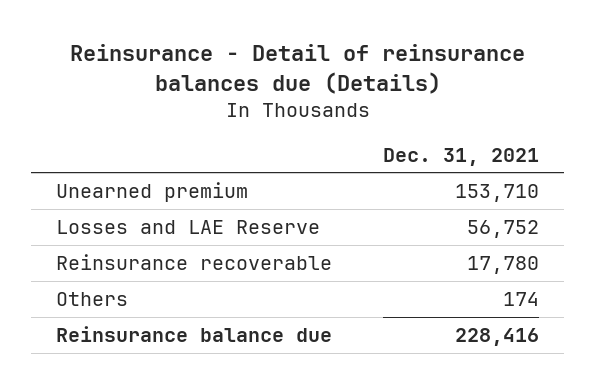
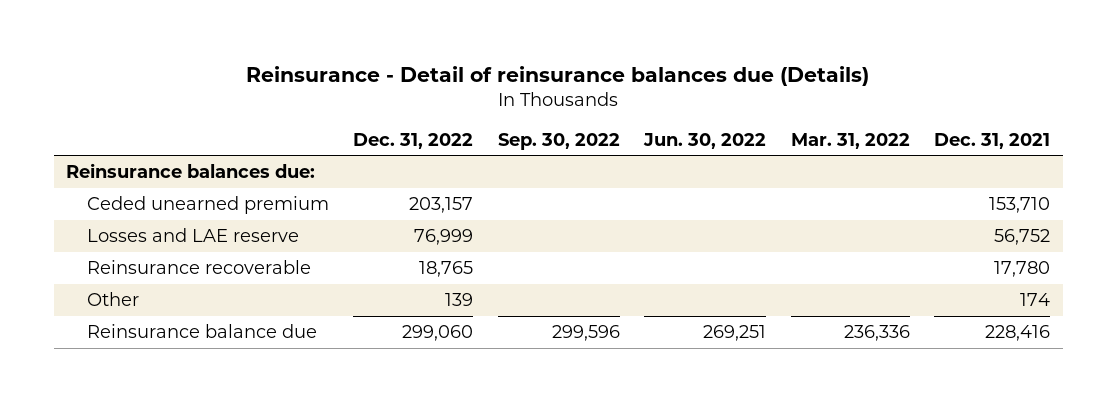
none -> [353,132,474,149] Dec. 31, 2022
none -> [497,132,620,150] Sep. 30, 2022
none -> [643,132,767,149] Jun. 30, 2022
none -> [790,132,910,149] Mar. 31, 2022
none -> [66,163,316,179] Reinsurance balances due:
[56,181,249,202] Unearned premium -> [86,196,329,215] Ceded unearned premium
[56,219,321,234] Losses and LAE Reserve -> [86,228,299,243] Losses and LAE reserve
[56,291,129,306] Others -> [86,292,139,307] Other

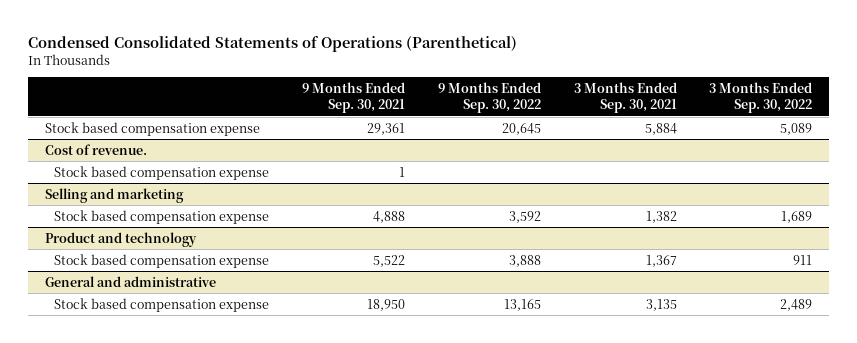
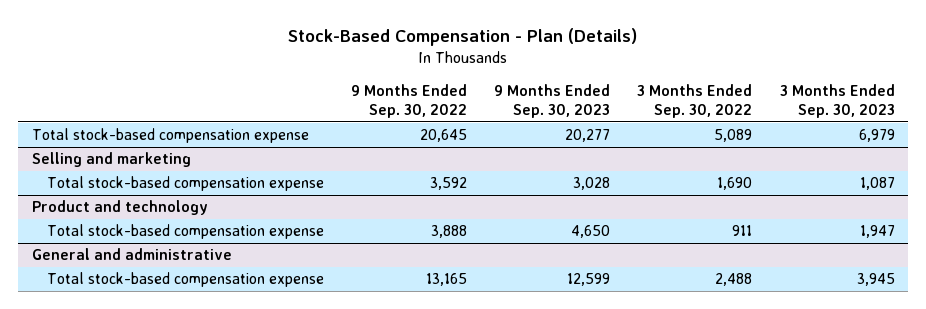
[28,35,518,52] Condensed Consolidated Statements of Operations (Parenthetical) -> [288,27,638,46] Stock-Based Compensation - Plan (Details)
[301,82,405,114] 9 Months Ended Sep. 30, 2021 -> none
[573,82,677,114] 3 Months Ended Sep. 30, 2021 -> none
none -> [494,83,611,118] 9 Months Ended Sep. 30, 2023
none -> [779,83,895,118] 3 Months Ended Sep. 30, 2023
[44,143,147,155] Cost of revenue. -> none
[53,165,269,180] Stock based compensation expense -> none
[44,121,260,136] Stock based compensation expense -> [31,128,309,144] Total stock-based compensation expense
[53,209,269,224] Stock based compensation expense -> [46,176,324,192] Total stock-based compensation expense
[781,210,813,223] 1,689 -> [717,177,753,191] 1,690
[53,253,269,268] Stock based compensation expense -> [46,224,324,240] Total stock-based compensation expense
[53,297,269,312] Stock based compensation expense -> [46,272,324,288] Total stock-based compensation expense
[780,298,813,311] 2,489 -> [715,273,753,287] 2,488

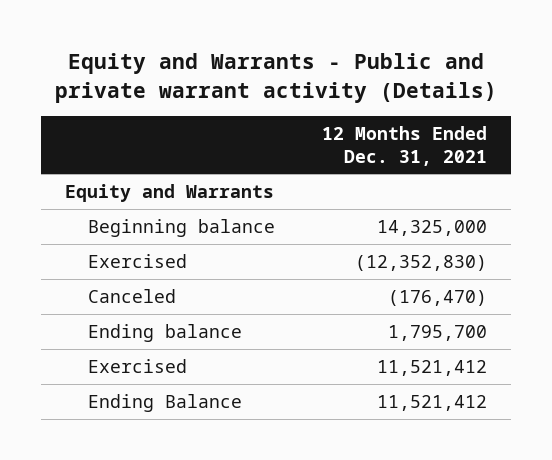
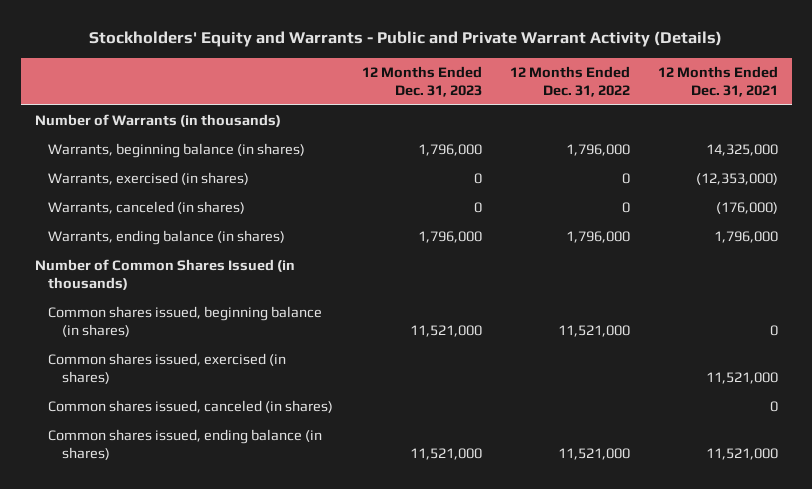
[55,53,498,103] Equity and Warrants - Public and private warrant activity (Details) -> [89,31,723,48] Stockholders' Equity and Warrants - Public and Private Warrant Activity (Details)
none -> [361,65,482,97] 12 Months Ended Dec. 31, 2023
none -> [509,65,630,97] 12 Months Ended Dec. 31, 2022
[64,183,274,202] Equity and Warrants -> none
[88,358,188,373] Exercised -> none
[88,393,243,412] Ending Balance -> none
none -> [34,114,281,128] Number of Warrants (in thousands)
[88,218,276,237] Beginning balance -> [48,143,306,159] Warrants, beginning balance (in shares)
[88,253,188,268] Exercised -> [48,172,250,186] Warrants, exercised (in shares)
[355,254,488,271] (12,352,830) -> [695,173,778,186] (12,353,000)
[88,288,177,303] Canceled -> [48,201,246,215] Warrants, canceled (in shares)
[388,289,488,306] (176,470) -> [715,202,778,215] (176,000)
[88,323,243,342] Ending balance -> [48,230,286,246] Warrants, ending balance (in shares)
[388,324,488,341] 1,795,700 -> [713,231,778,244] 1,796,000
none -> [34,259,295,291] Number of Common Shares Issued (in thousands)
none -> [48,306,323,338] Common shares issued, beginning balance (in shares)
none -> [48,353,287,385] Common shares issued, exercised (in shares)
none -> [48,400,334,414] Common shares issued, canceled (in shares)
none -> [48,429,323,461] Common shares issued, ending balance (in shares)

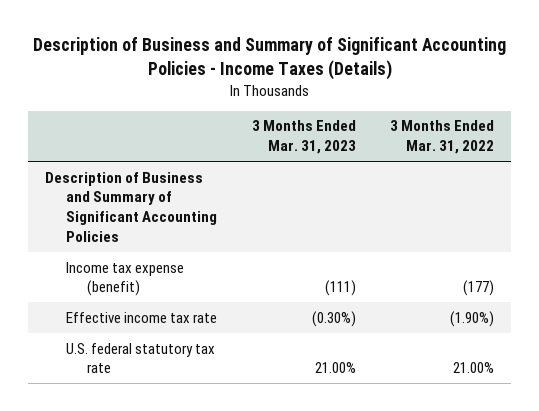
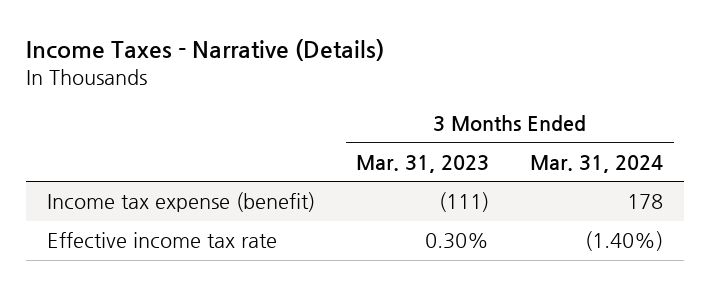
[32,37,506,81] Description of Business and Summary of Significant Accounting Policies - Income Taxes (Details) -> [25,38,384,61] Income Taxes - Narrative (Details)
[390,120,495,155] 3 Months Ended Mar. 31, 2022 -> none
none -> [530,154,664,173] Mar. 31, 2024
[45,171,218,242] Description of Business and Summary of Significant Accounting Policies -> none
[66,342,216,374] U.S. federal statutory tax rate -> none
[311,310,356,327] (0.30%) -> [424,233,489,250] 0.30%

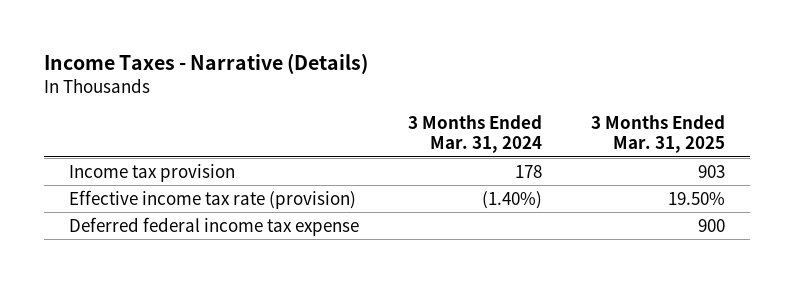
[355,154,489,173] Mar. 31, 2023 -> none
none -> [591,115,726,154] 3 Months Ended Mar. 31, 2025
[46,192,315,213] Income tax expense (benefit) -> [68,163,235,182] Income tax provision
[46,232,277,249] Effective income tax rate -> [68,189,356,209] Effective income tax rate (provision)
none -> [68,216,359,236] Deferred federal income tax expense

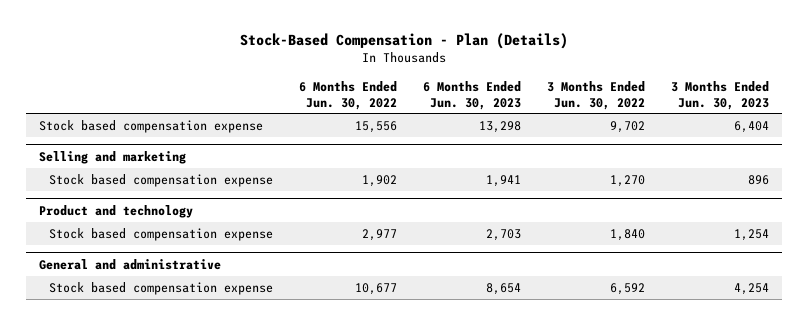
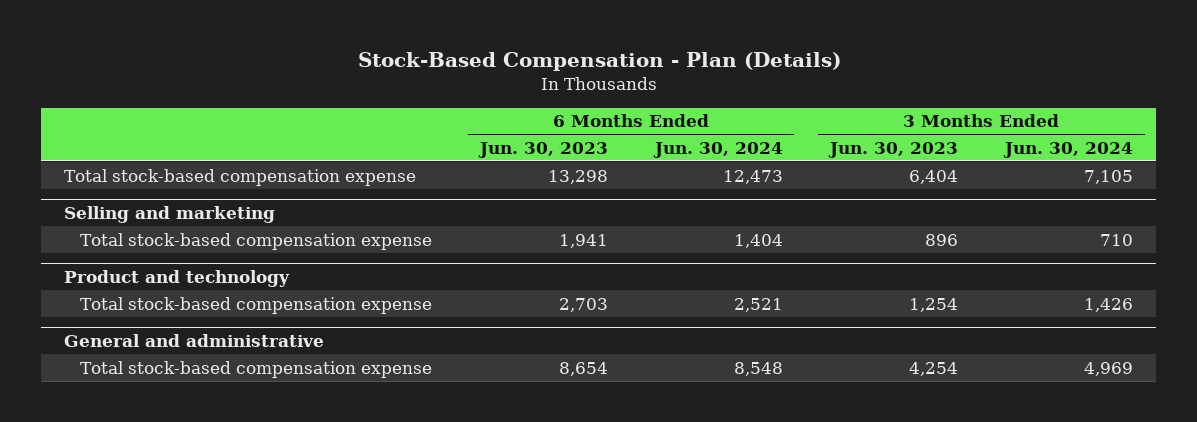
[299,80,398,110] 6 Months Ended Jun. 30, 2022 -> none
[547,80,646,110] 3 Months Ended Jun. 30, 2022 -> none
none -> [652,141,783,158] Jun. 30, 2024
none -> [1002,141,1133,158] Jun. 30, 2024
[38,119,263,133] Stock based compensation expense -> [64,168,417,186] Total stock-based compensation expense
[49,173,274,187] Stock based compensation expense -> [80,232,433,250] Total stock-based compensation expense
[49,227,274,241] Stock based compensation expense -> [80,296,433,314] Total stock-based compensation expense
[49,281,274,295] Stock based compensation expense -> [80,360,433,378] Total stock-based compensation expense

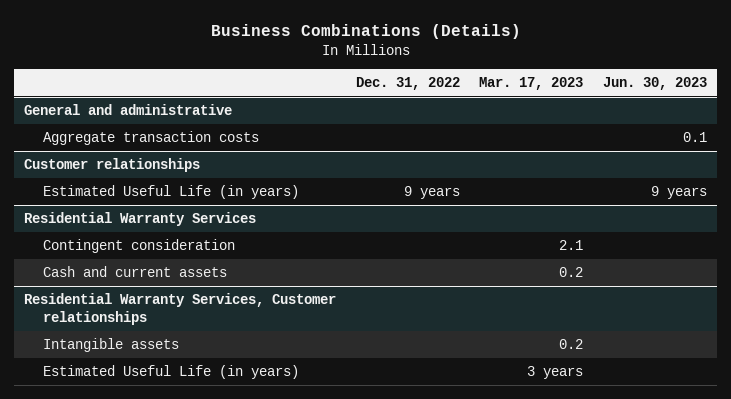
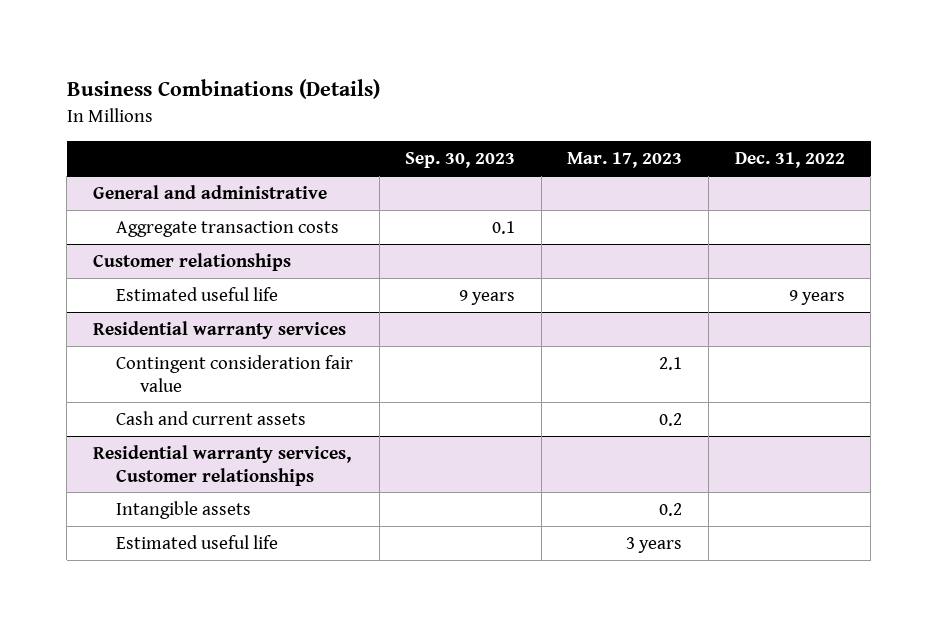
[602,76,707,90] Jun. 30, 2023 -> none
none -> [405,152,516,169] Sep. 30, 2023
[42,185,299,200] Estimated Useful Life (in years) -> [116,286,279,301] Estimated useful life
[24,212,257,227] Residential Warranty Services -> [92,320,346,339] Residential warranty services
[42,239,235,254] Contingent consideration -> [116,354,354,392] Contingent consideration fair value
[24,293,337,325] Residential Warranty Services, Customer relationships -> [92,444,351,486] Residential warranty services, Customer relationships
[42,365,299,380] Estimated Useful Life (in years) -> [116,534,279,549] Estimated useful life

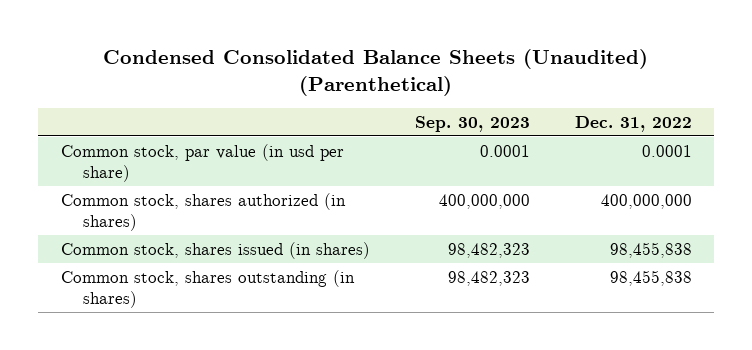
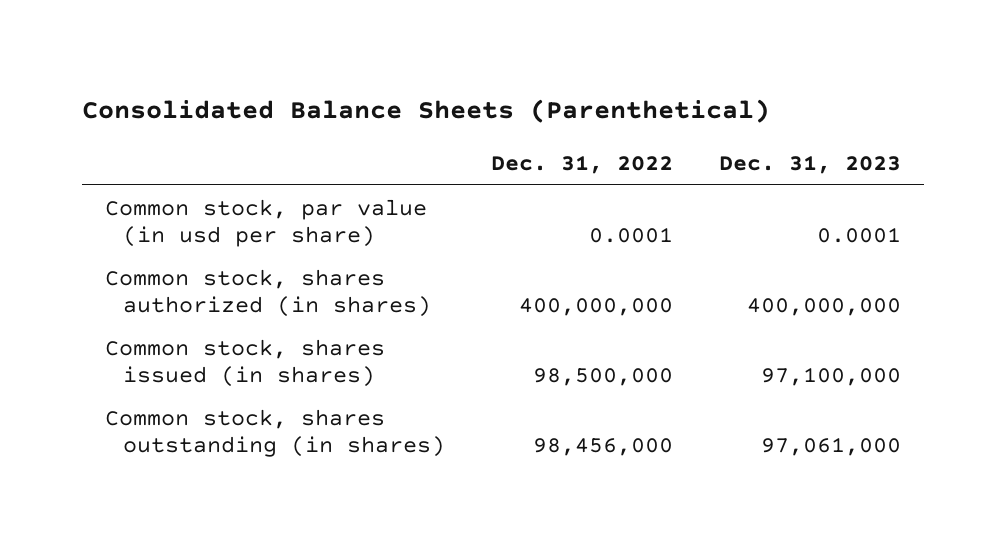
[103,49,649,96] Condensed Consolidated Balance Sheets (Unaudited) (Parenthetical) -> [81,98,770,123] Consolidated Balance Sheets (Parenthetical)
[414,115,530,132] Sep. 30, 2023 -> none
none -> [719,154,902,174] Dec. 31, 2023
[609,241,692,258] 98,455,838 -> [533,367,674,386] 98,500,000
[609,269,692,286] 98,455,838 -> [533,437,674,456] 98,456,000

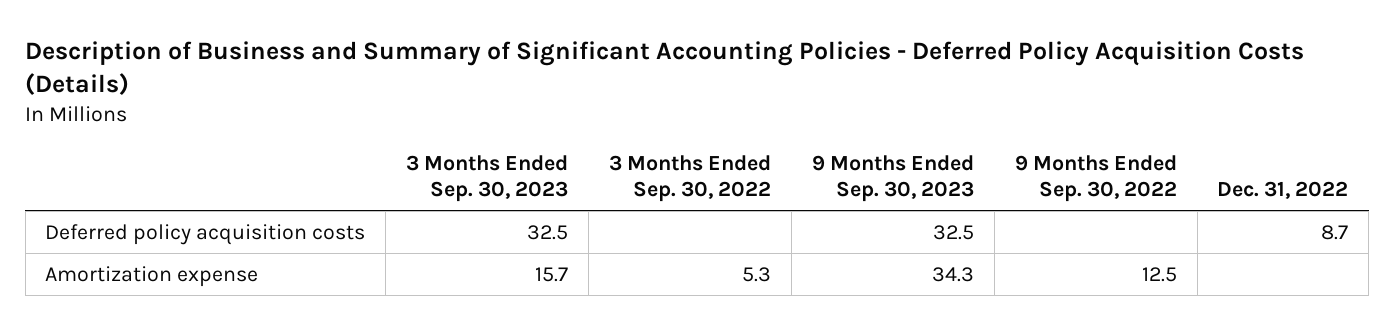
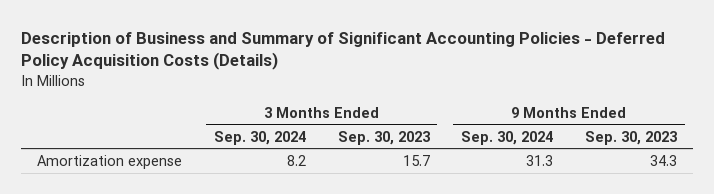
[609,155,772,203] 3 Months Ended Sep. 30, 2022 -> none
[1014,155,1177,203] 9 Months Ended Sep. 30, 2022 -> none
[1217,181,1349,200] Dec. 31, 2022 -> none
none -> [213,130,306,145] Sep. 30, 2024
none -> [461,130,554,145] Sep. 30, 2024
[45,223,366,245] Deferred policy acquisition costs -> none

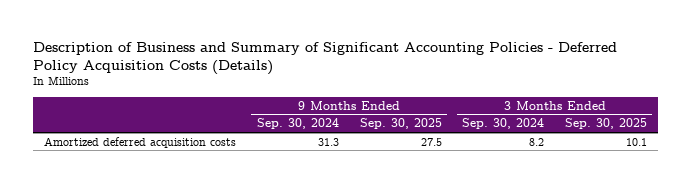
[337,130,430,145] Sep. 30, 2023 -> none
[584,130,677,145] Sep. 30, 2023 -> none
none -> [359,118,442,130] Sep. 30, 2025
none -> [565,118,648,130] Sep. 30, 2025
[37,155,183,170] Amortization expense -> [43,136,236,148] Amortized deferred acquisition costs

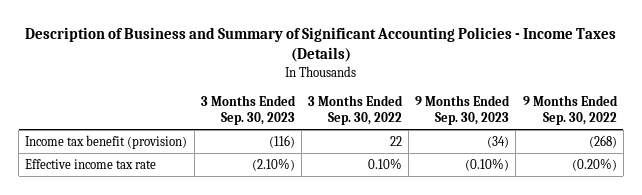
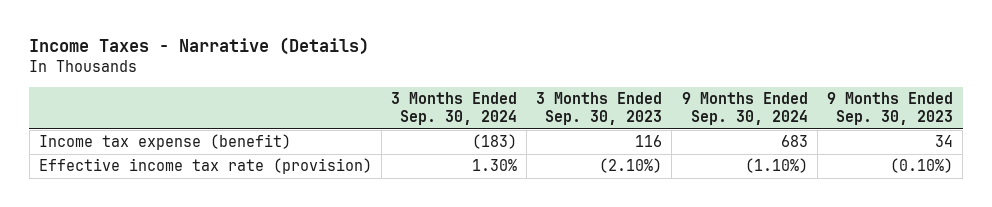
[25,27,617,63] Description of Business and Summary of Significant Accounting Policies - Income Taxes (Details) -> [29,37,370,56] Income Taxes - Narrative (Details)
[308,94,404,125] 3 Months Ended Sep. 30, 2022 -> none
[522,94,618,125] 9 Months Ended Sep. 30, 2022 -> none
none -> [391,92,518,126] 3 Months Ended Sep. 30, 2024
none -> [681,92,808,126] 9 Months Ended Sep. 30, 2024
[25,135,188,150] Income tax benefit (provision) -> [38,134,291,151] Income tax expense (benefit)
[268,135,295,149] (116) -> [635,135,663,148] 116
[487,136,510,149] (34) -> [934,135,953,148] 34
[25,159,157,170] Effective income tax rate -> [38,158,372,175] Effective income tax rate (provision)

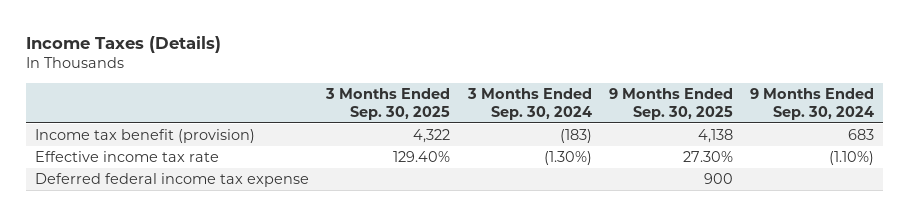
[29,37,370,56] Income Taxes - Narrative (Details) -> [26,35,222,53] Income Taxes (Details)
[536,92,663,126] 3 Months Ended Sep. 30, 2023 -> none
[826,92,953,126] 9 Months Ended Sep. 30, 2023 -> none
none -> [325,87,451,120] 3 Months Ended Sep. 30, 2025
none -> [608,87,733,120] 9 Months Ended Sep. 30, 2025
[38,134,291,151] Income tax expense (benefit) -> [35,129,256,144] Income tax benefit (provision)
[38,158,372,175] Effective income tax rate (provision) -> [35,151,220,163] Effective income tax rate
[472,159,518,172] 1.30% -> [543,151,592,166] (1.30%)
none -> [35,173,310,188] Deferred federal income tax expense

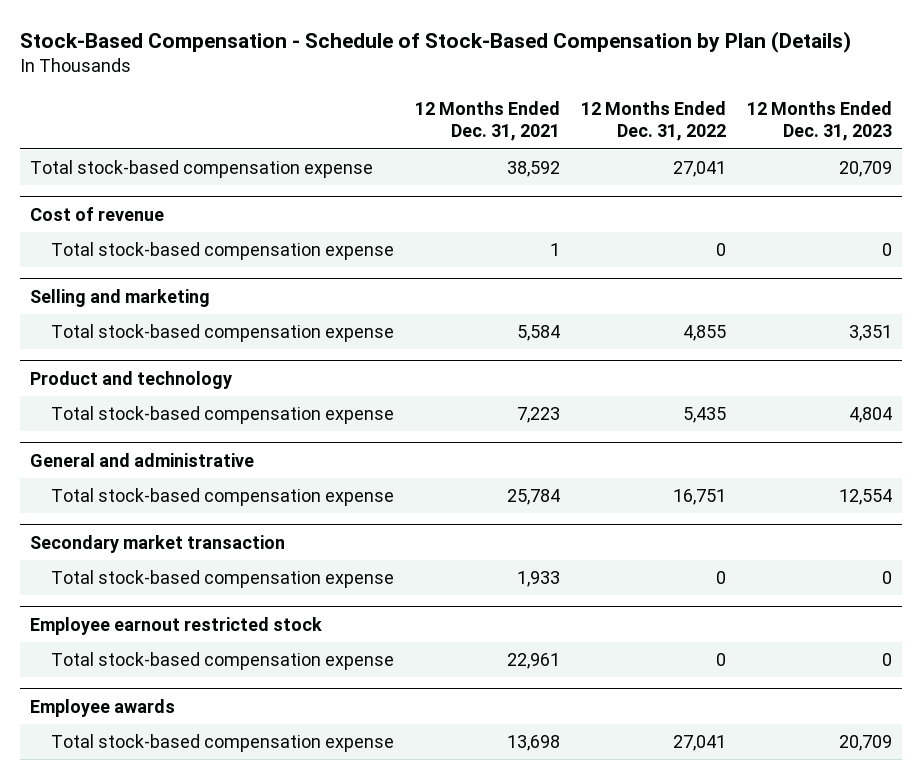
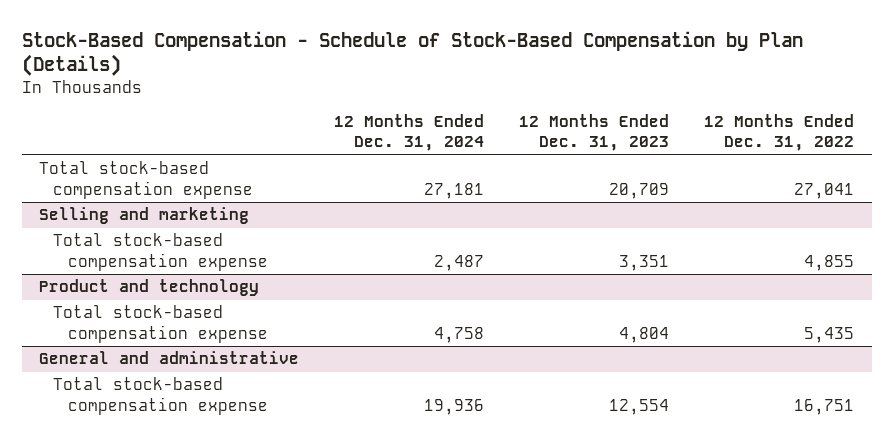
[415,100,561,142] 12 Months Ended Dec. 31, 2021 -> none
none -> [334,114,485,152] 12 Months Ended Dec. 31, 2024
[30,206,165,221] Cost of revenue -> none
[51,242,395,261] Total stock-based compensation expense -> none
[30,534,286,553] Secondary market transaction -> none
[51,570,395,589] Total stock-based compensation expense -> none
[30,616,323,635] Employee earnout restricted stock -> none
[51,652,395,671] Total stock-based compensation expense -> none
[30,698,176,717] Employee awards -> none
[51,734,395,753] Total stock-based compensation expense -> none

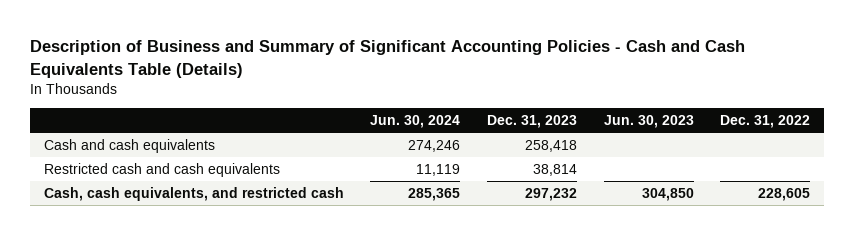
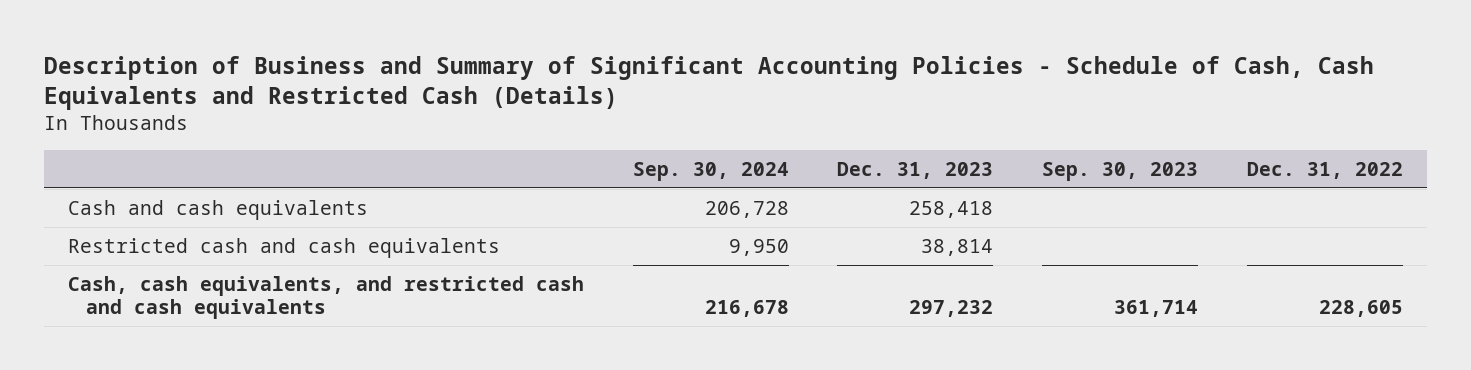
[30,40,746,78] Description of Business and Summary of Significant Accounting Policies - Cash and Cash Equivalents Table (Details) -> [44,56,1375,111] Description of Business and Summary of Significant Accounting Policies - Schedule of Cash, Cash Equivalents and Restricted Cash (Details)
[370,114,461,128] Jun. 30, 2024 -> none
[603,114,694,128] Jun. 30, 2023 -> none
none -> [632,161,789,181] Sep. 30, 2024
none -> [1042,161,1199,181] Sep. 30, 2023
[43,187,344,202] Cash, cash equivalents, and restricted cash -> [68,275,585,320] Cash, cash equivalents, and restricted cash and cash equivalents

